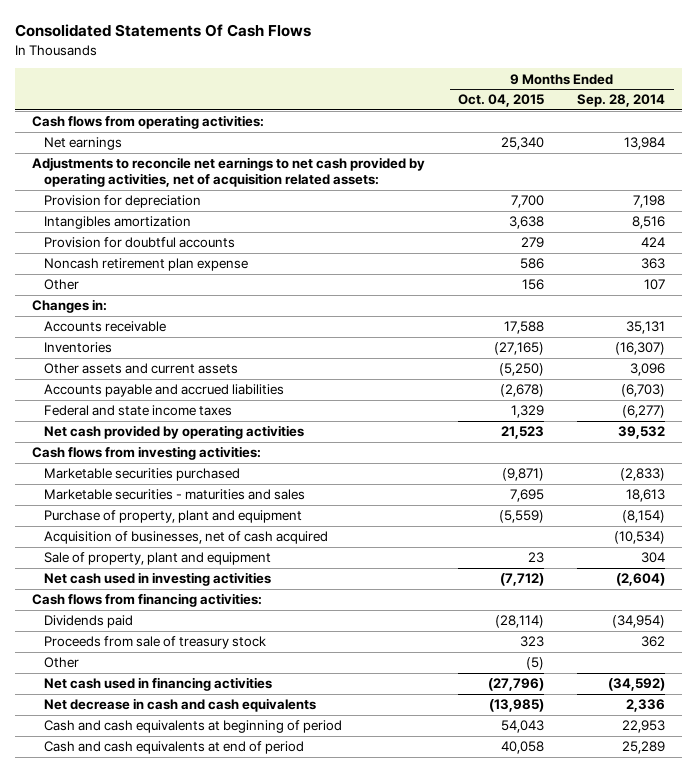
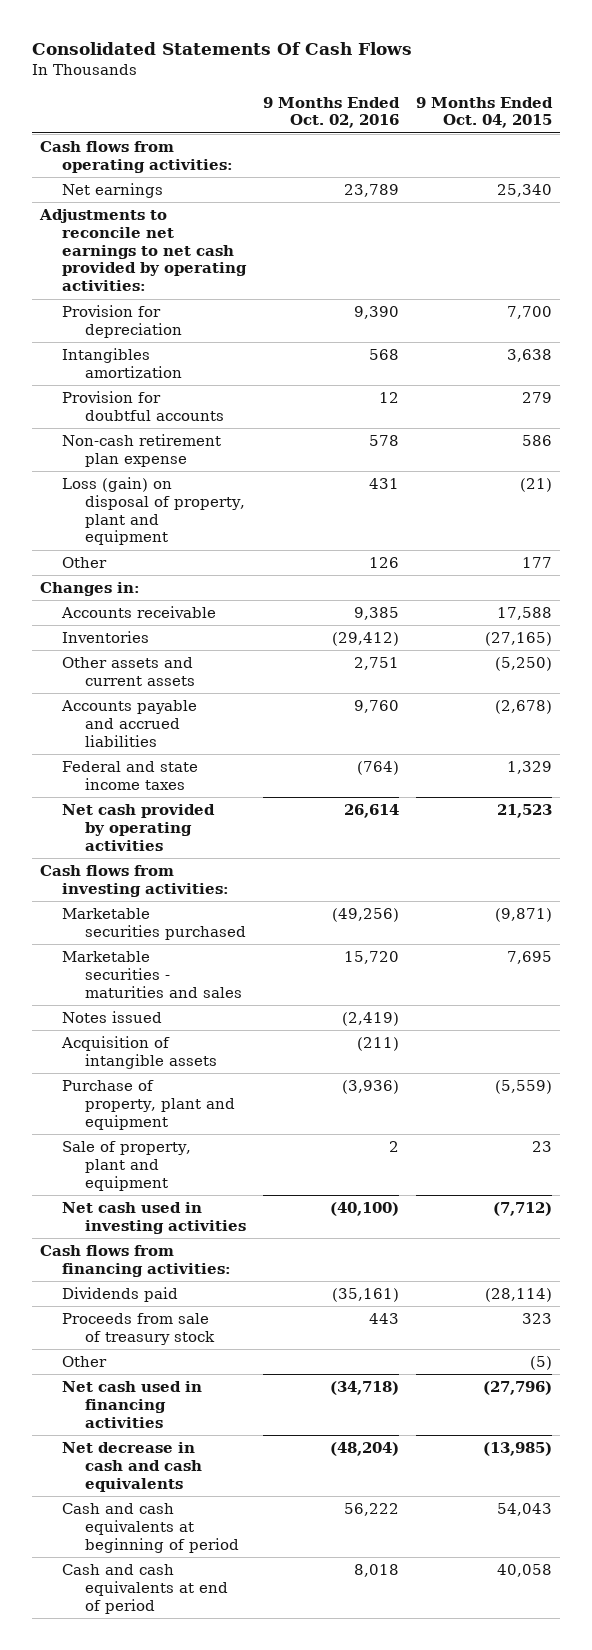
[577,94,666,108] Sep. 28, 2014 -> none
none -> [263,96,401,129] 9 Months Ended Oct. 02, 2016
[31,157,425,188] Adjustments to reconcile net earnings to net cash provided by operating activities, net of acquisition related assets: -> [38,209,248,292] Adjustments to reconcile net earnings to net cash provided by operating activities:
[43,258,248,272] Noncash retirement plan expense -> [62,434,222,467] Non-cash retirement plan expense
none -> [62,477,245,546] Loss (gain) on disposal of property, plant and equipment
[522,279,545,291] 156 -> [521,557,552,569] 177
none -> [62,1011,163,1024] Notes issued
none -> [61,1036,217,1069] Acquisition of intangible assets
[43,531,328,545] Acquisition of businesses, net of cash acquired -> none

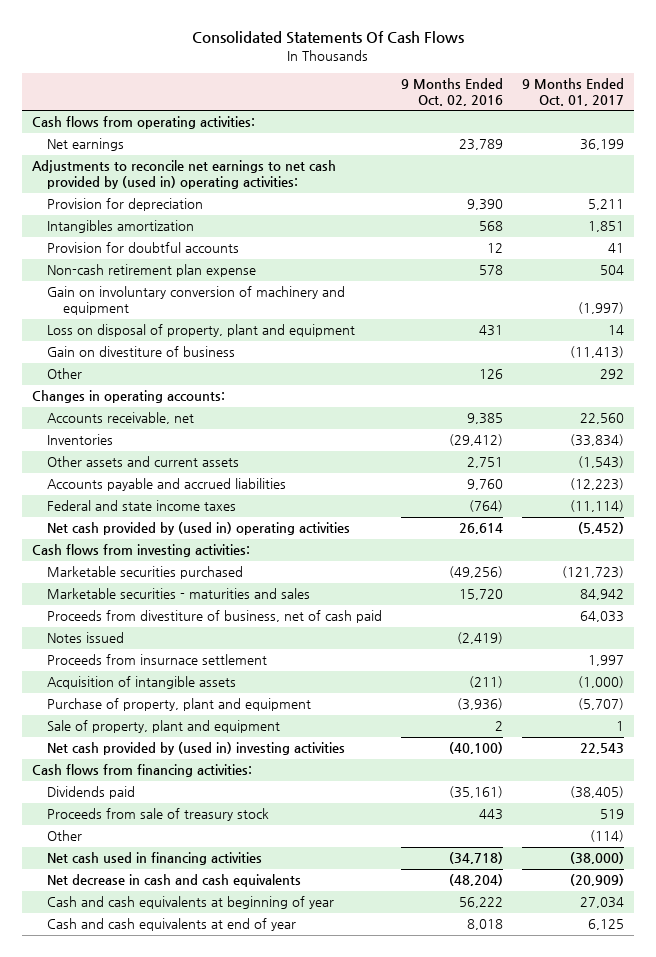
[415,96,553,129] 9 Months Ended Oct. 04, 2015 -> none
none -> [522,78,625,107] 9 Months Ended Oct. 01, 2017
[38,209,248,292] Adjustments to reconcile net earnings to net cash provided by operating activities: -> [31,160,336,190] Adjustments to reconcile net earnings to net cash provided by (used in) operating activities:
none -> [47,286,346,316] Gain on involuntary conversion of machinery and equipment
[62,477,245,546] Loss (gain) on disposal of property, plant and equipment -> [47,324,356,338] Loss on disposal of property, plant and equipment
none -> [47,346,236,358] Gain on divestiture of business
[39,582,140,597] Changes in: -> [31,390,225,404] Changes in operating accounts:
[61,606,217,619] Accounts receivable -> [47,412,195,425] Accounts receivable, net
[62,804,216,851] Net cash provided by operating activities -> [47,522,351,536] Net cash provided by (used in) operating activities
none -> [47,610,383,624] Proceeds from divestiture of business, net of cash paid
none -> [47,654,268,666] Proceeds from insurnace settlement
[62,1202,246,1234] Net cash used in investing activities -> [47,742,346,756] Net cash provided by (used in) investing activities
[62,1503,239,1553] Cash and cash equivalents at beginning of period -> [47,896,335,910] Cash and cash equivalents at beginning of year
[62,1564,228,1614] Cash and cash equivalents at end of period -> [47,918,297,932] Cash and cash equivalents at end of year

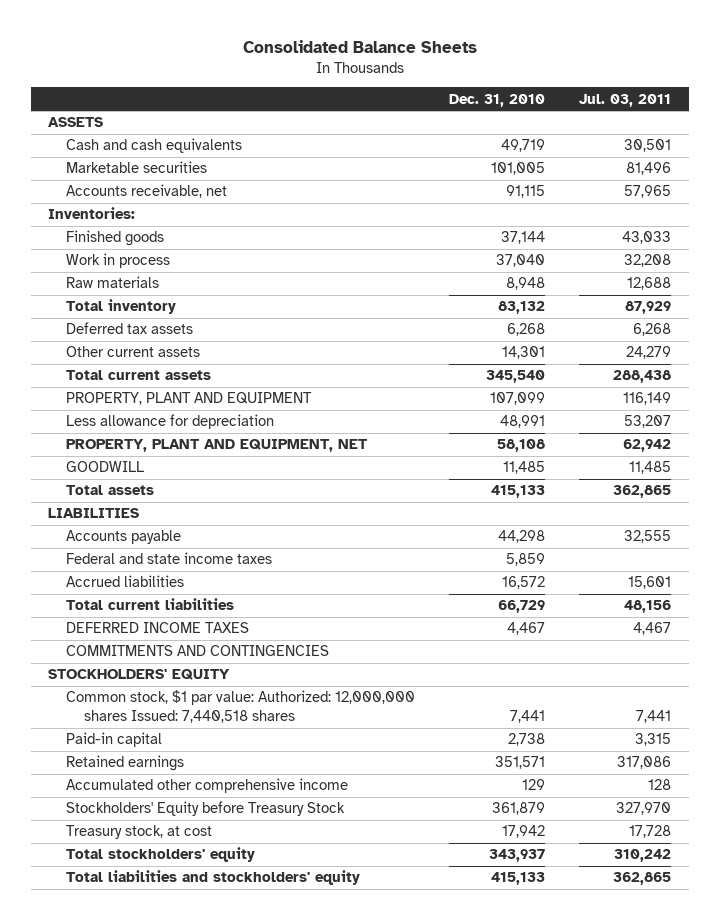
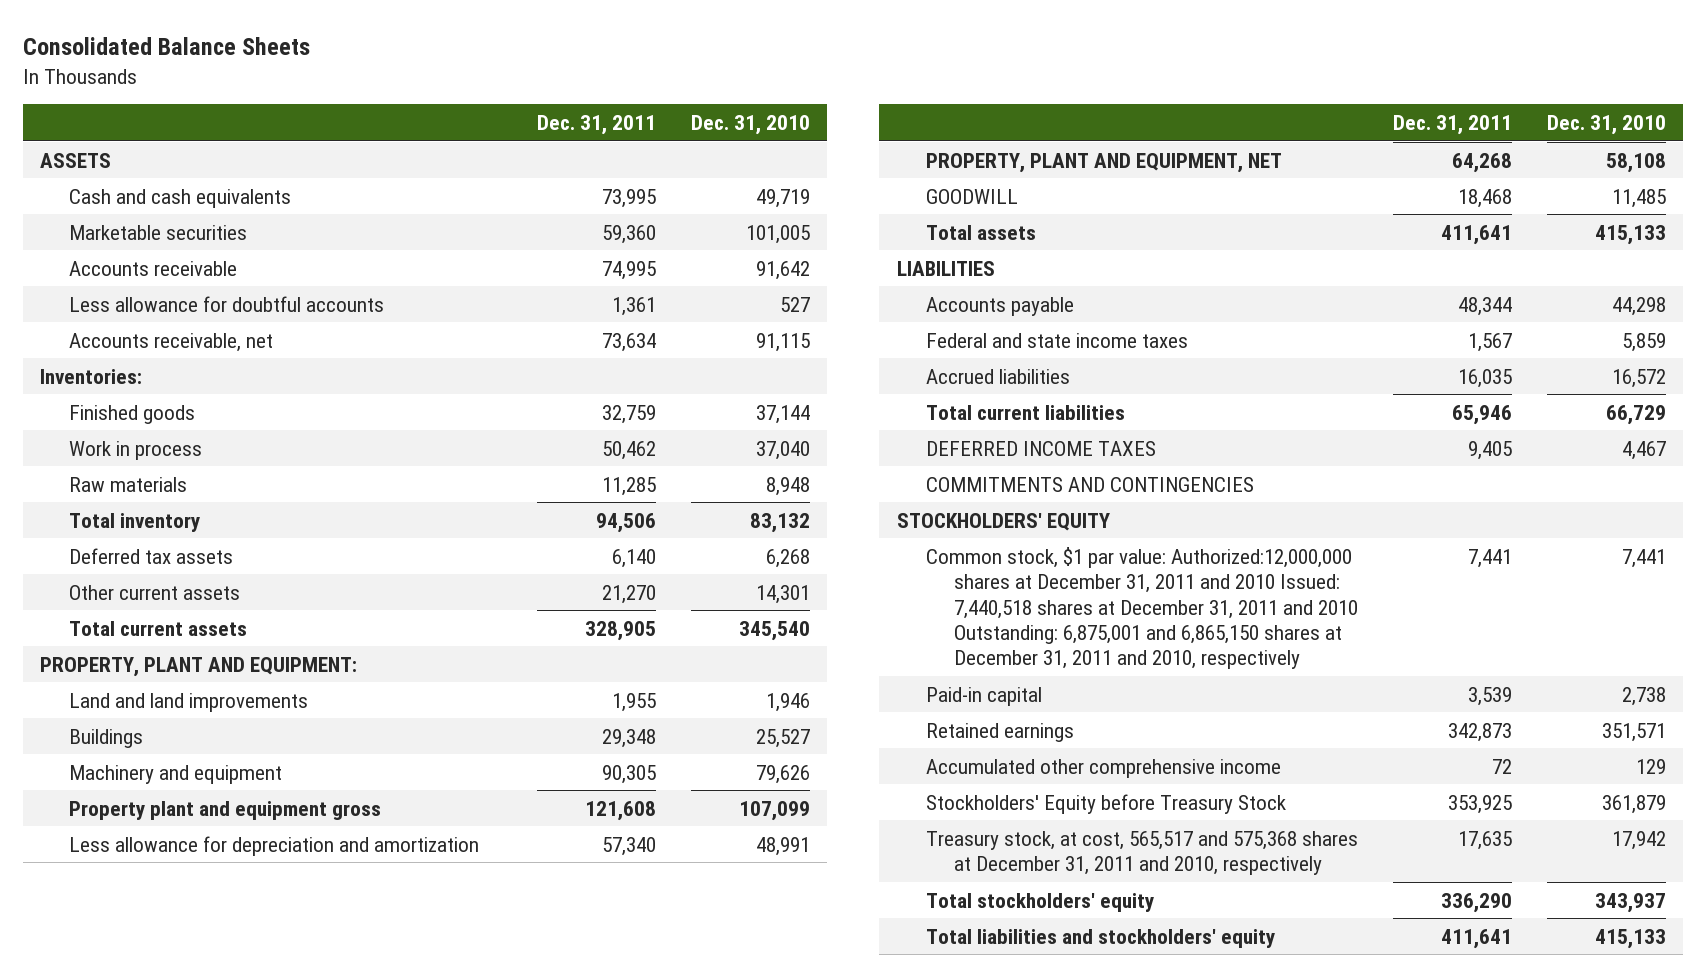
[579,93,672,107] Jul. 03, 2011 -> none
none -> [536,115,656,136] Dec. 31, 2011
none -> [69,260,238,276] Accounts receivable
none -> [69,295,385,312] Less allowance for doubtful accounts
none -> [40,656,358,677] PROPERTY, PLANT AND EQUIPMENT:
none -> [69,692,309,712] Land and land improvements
none -> [69,728,144,748] Buildings
none -> [69,764,283,784] Machinery and equipment
[65,392,312,406] PROPERTY, PLANT AND EQUIPMENT -> [69,800,382,820] Property plant and equipment gross
[65,414,274,430] Less allowance for depreciation -> [69,835,480,856] Less allowance for depreciation and amortization
[65,690,415,724] Common stock, $1 par value: Authorized: 12,000,000 shares Issued: 7,440,518 shares -> [925,546,1359,670] Common stock, $1 par value: Authorized:12,000,000 shares at December 31, 2011 and 2010 Issued: 7,440,518 shares at December 31, 2011 and 2010 Outstanding: 6,875,001 and 6,865,150 shares at December 31, 2011 and 2010, respectively
[65,825,212,840] Treasury stock, at cost -> [925,830,1358,876] Treasury stock, at cost, 565,517 and 575,368 shares at December 31, 2011 and 2010, respectively

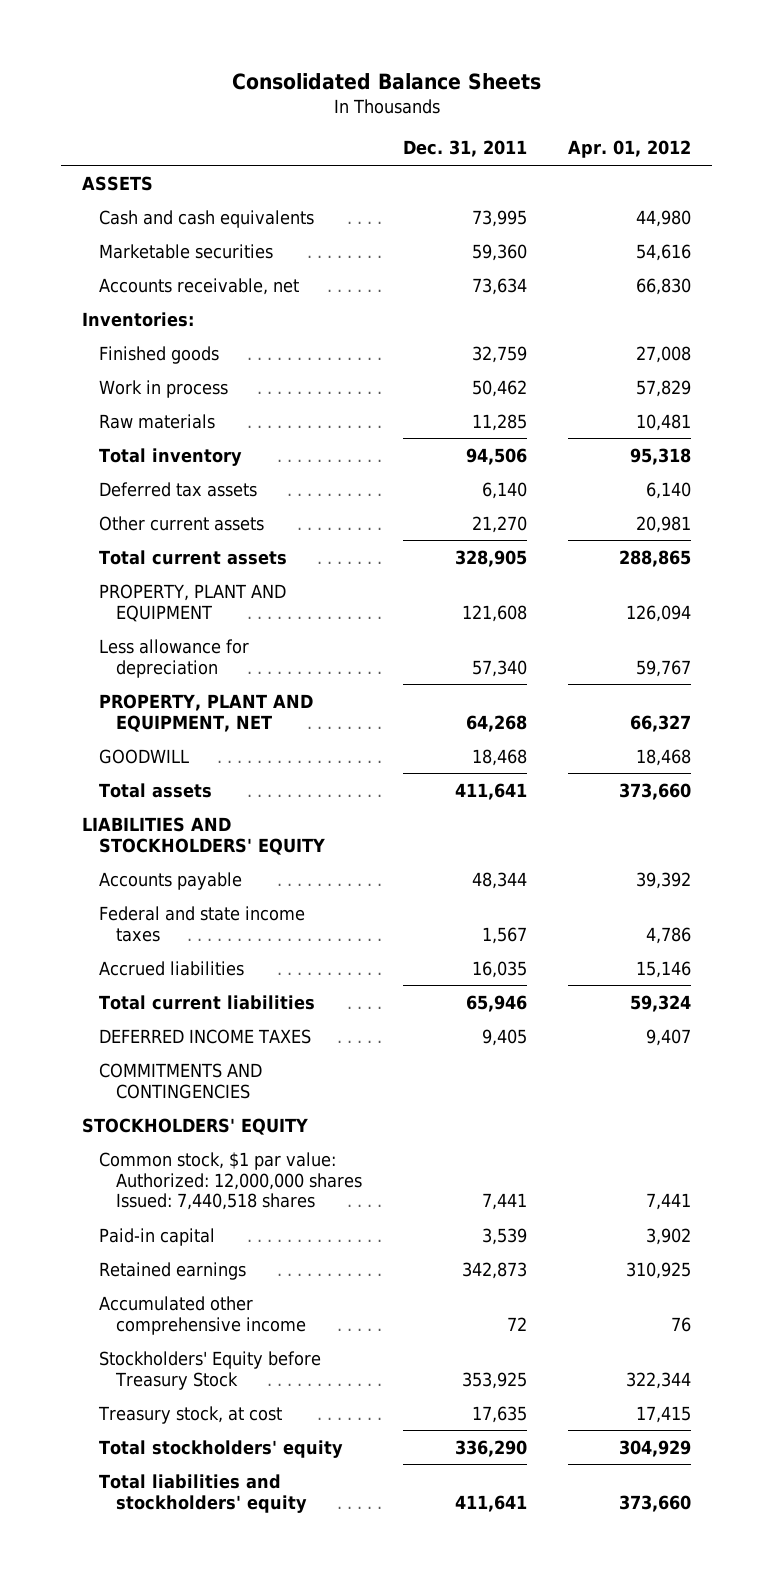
[690,115,810,136] Dec. 31, 2010 -> none
none -> [568,140,692,159] Apr. 01, 2012
[69,260,238,276] Accounts receivable -> none
[69,295,385,312] Less allowance for doubtful accounts -> none
[40,656,358,677] PROPERTY, PLANT AND EQUIPMENT: -> none
[69,692,309,712] Land and land improvements -> none
[69,728,144,748] Buildings -> none
[69,764,283,784] Machinery and equipment -> none
[69,800,382,820] Property plant and equipment gross -> [98,583,286,622] PROPERTY, PLANT AND EQUIPMENT
[69,835,480,856] Less allowance for depreciation and amortization -> [98,638,249,678] Less allowance for depreciation
[896,260,995,276] LIABILITIES -> none
none -> [82,816,325,855] LIABILITIES AND STOCKHOLDERS' EQUITY
[925,546,1359,670] Common stock, $1 par value: Authorized:12,000,000 shares at December 31, 2011 and 2010 Issued: 7,440,518 shares at December 31, 2011 and 2010 Outstanding: 6,875,001 and 6,865,150 shares at December 31, 2011 and 2010, respectively -> [98,1151,362,1211] Common stock, $1 par value: Authorized: 12,000,000 shares Issued: 7,440,518 shares
[925,830,1358,876] Treasury stock, at cost, 565,517 and 575,368 shares at December 31, 2011 and 2010, respectively -> [97,1405,282,1424] Treasury stock, at cost

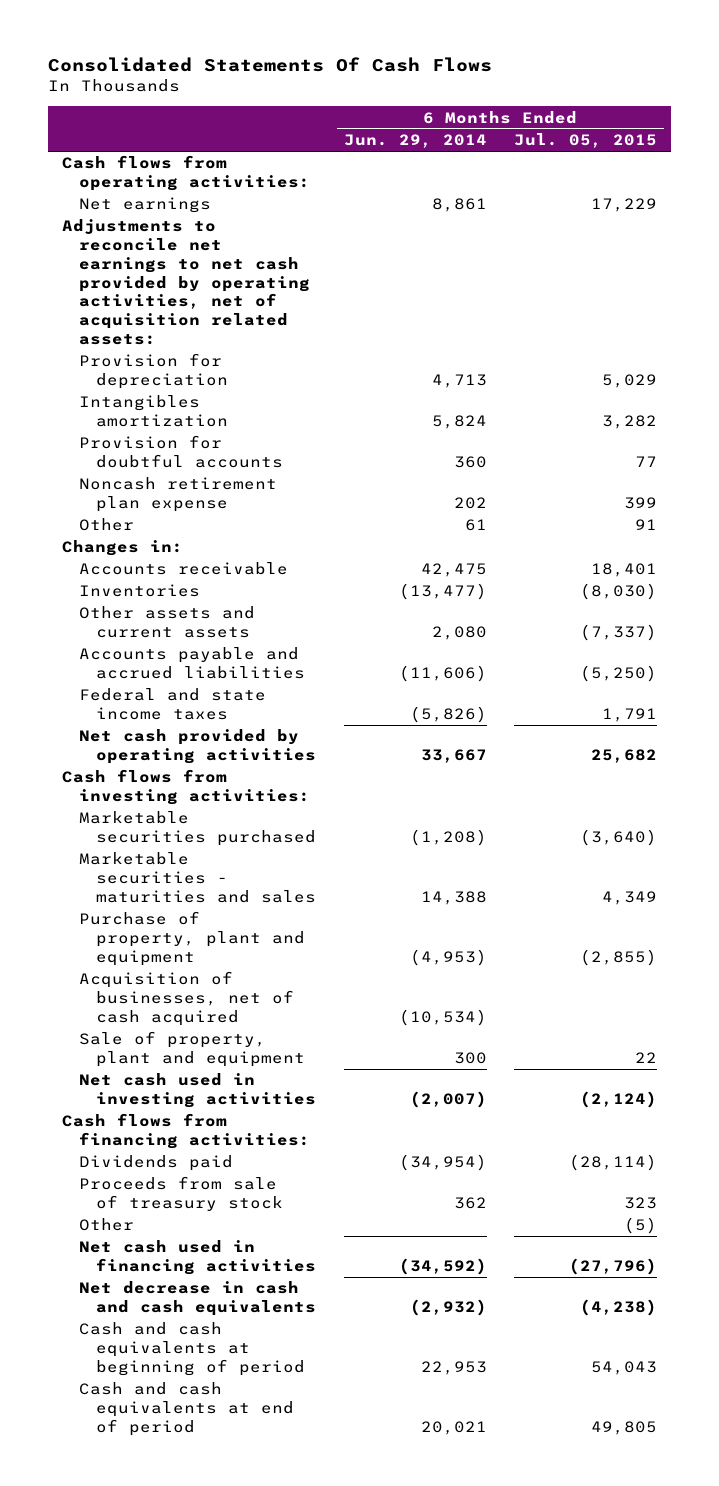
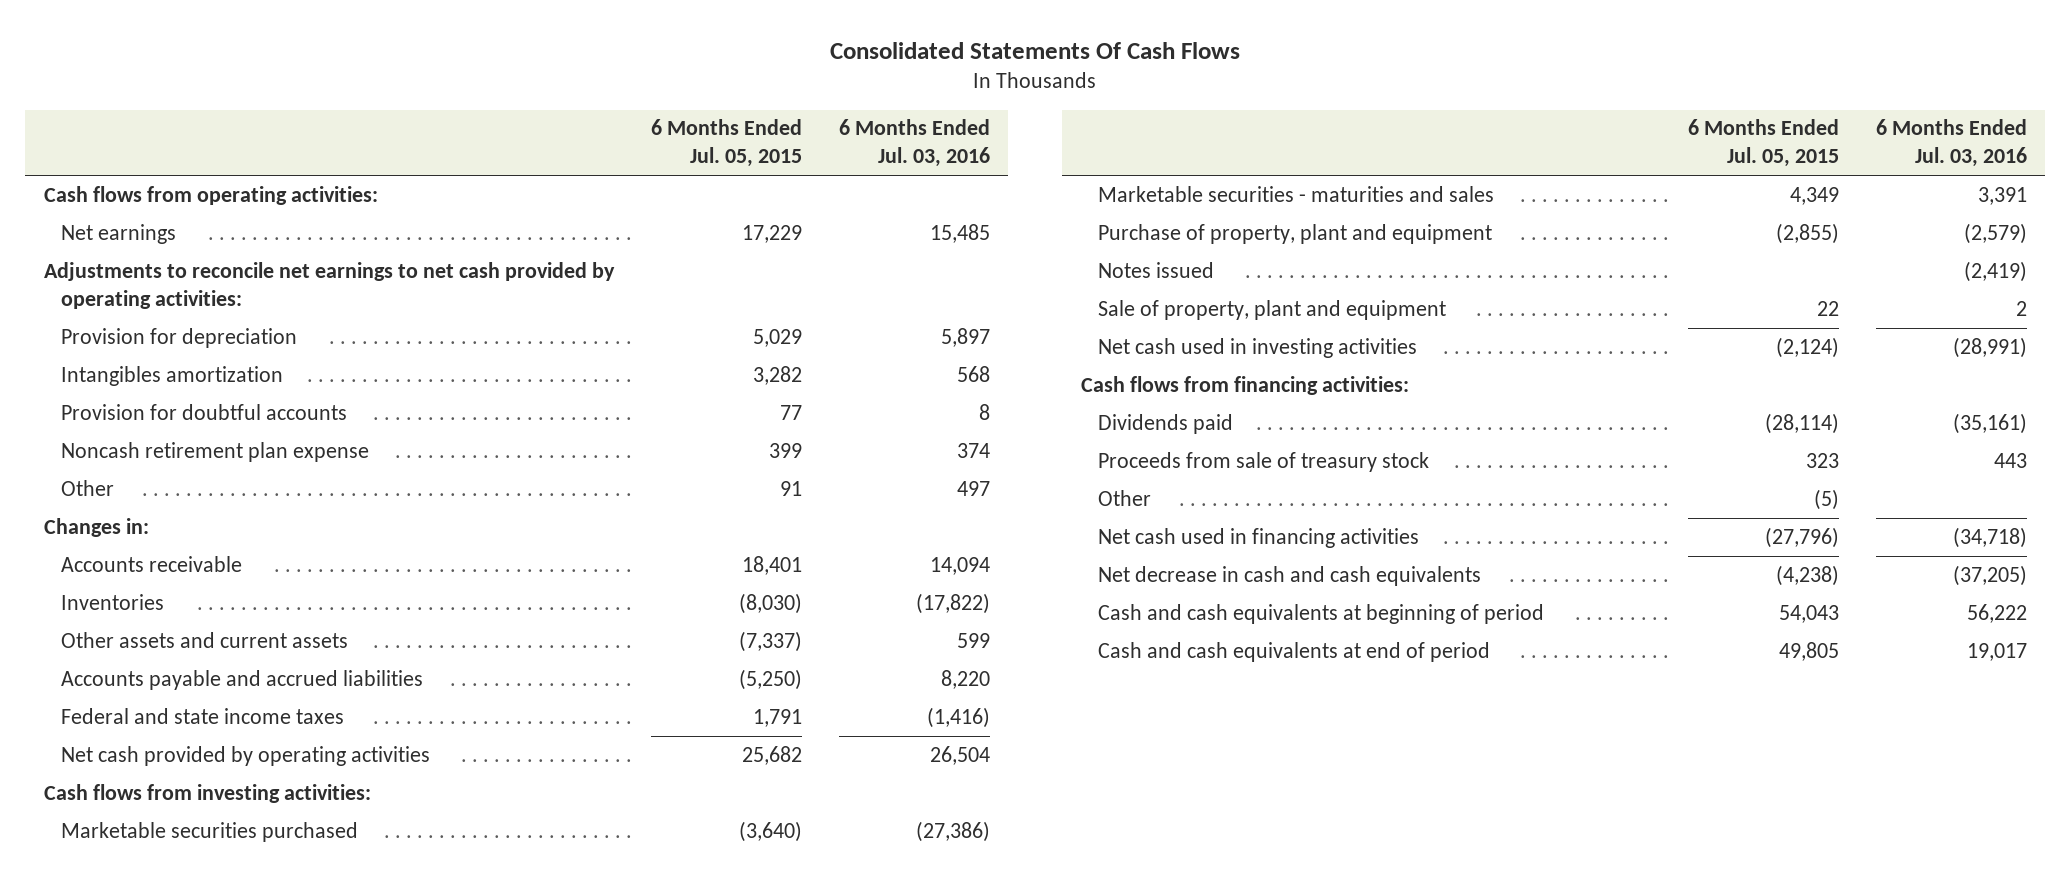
[343,134,487,149] Jun. 29, 2014 -> none
none -> [838,119,990,168] 6 Months Ended Jul. 03, 2016
[61,219,310,345] Adjustments to reconcile net earnings to net cash provided by operating activities, net of acquisition related assets: -> [43,261,615,309] Adjustments to reconcile net earnings to net cash provided by operating activities:
[78,971,294,1026] Acquisition of businesses, net of cash acquired -> none
none -> [1097,261,1214,278] Notes issued

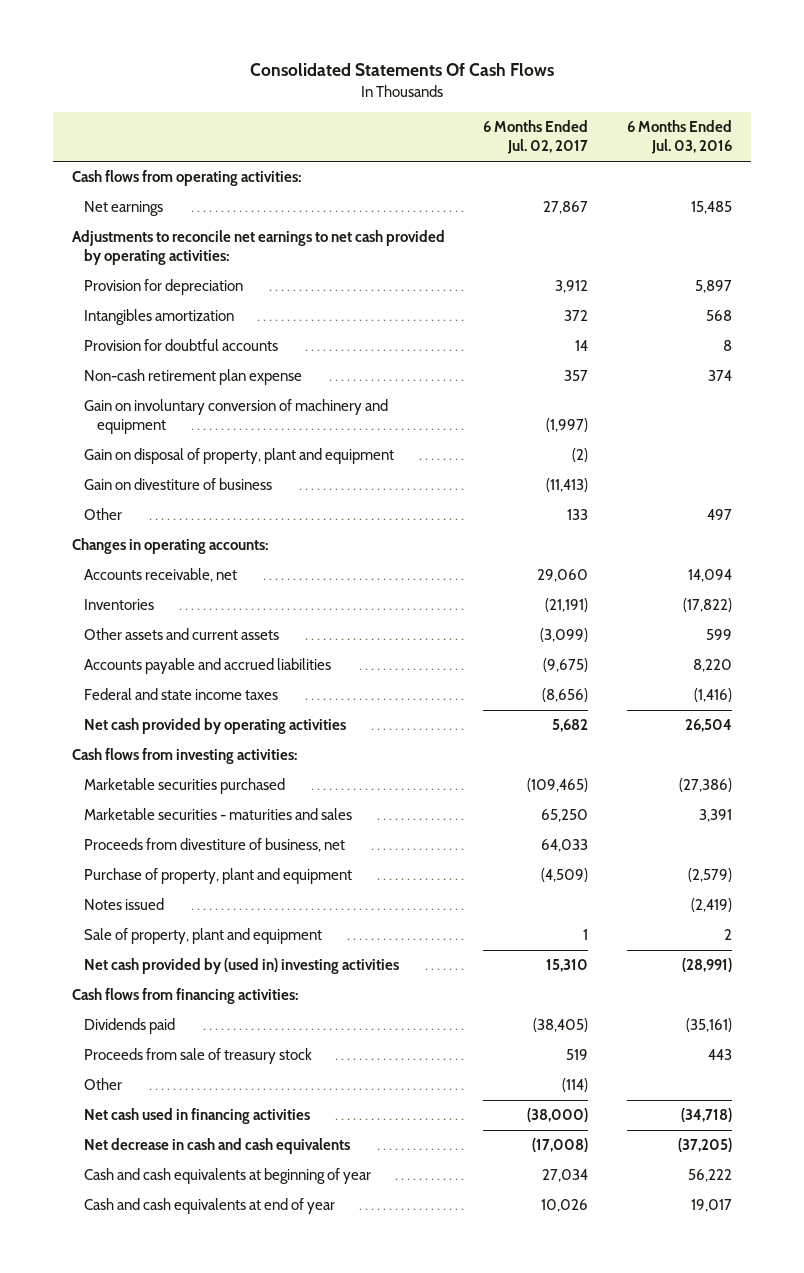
[650,119,802,168] 6 Months Ended Jul. 05, 2015 -> none
none -> [483,120,589,155] 6 Months Ended Jul. 02, 2017
[60,441,369,462] Noncash retirement plan expense -> [84,369,303,386] Non-cash retirement plan expense
none -> [84,399,389,435] Gain on involuntary conversion of machinery and equipment
none -> [84,448,395,465] Gain on disposal of property, plant and equipment
none -> [84,478,273,491] Gain on divestiture of business
[43,517,149,537] Changes in: -> [72,538,269,555] Changes in operating accounts:
[60,555,242,572] Accounts receivable -> [84,568,238,583] Accounts receivable, net
none -> [84,838,346,853] Proceeds from divestiture of business, net
[1097,337,1417,358] Net cash used in investing activities -> [84,958,400,975] Net cash provided by (used in) investing activities
[1097,603,1544,624] Cash and cash equivalents at beginning of period -> [84,1168,372,1185] Cash and cash equivalents at beginning of year
[1097,641,1490,662] Cash and cash equivalents at end of period -> [84,1198,336,1215] Cash and cash equivalents at end of year

